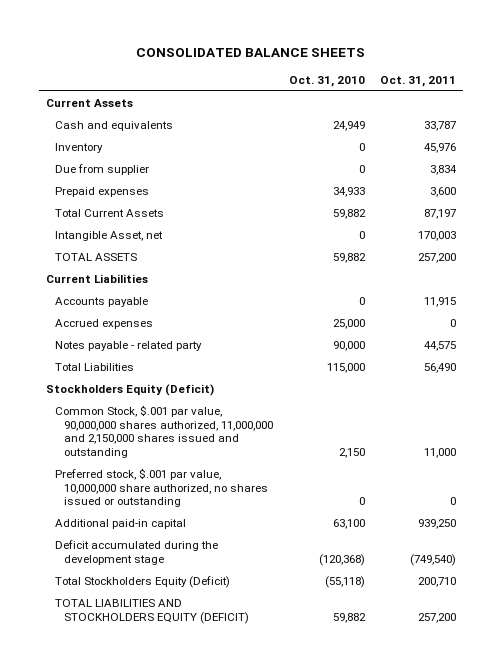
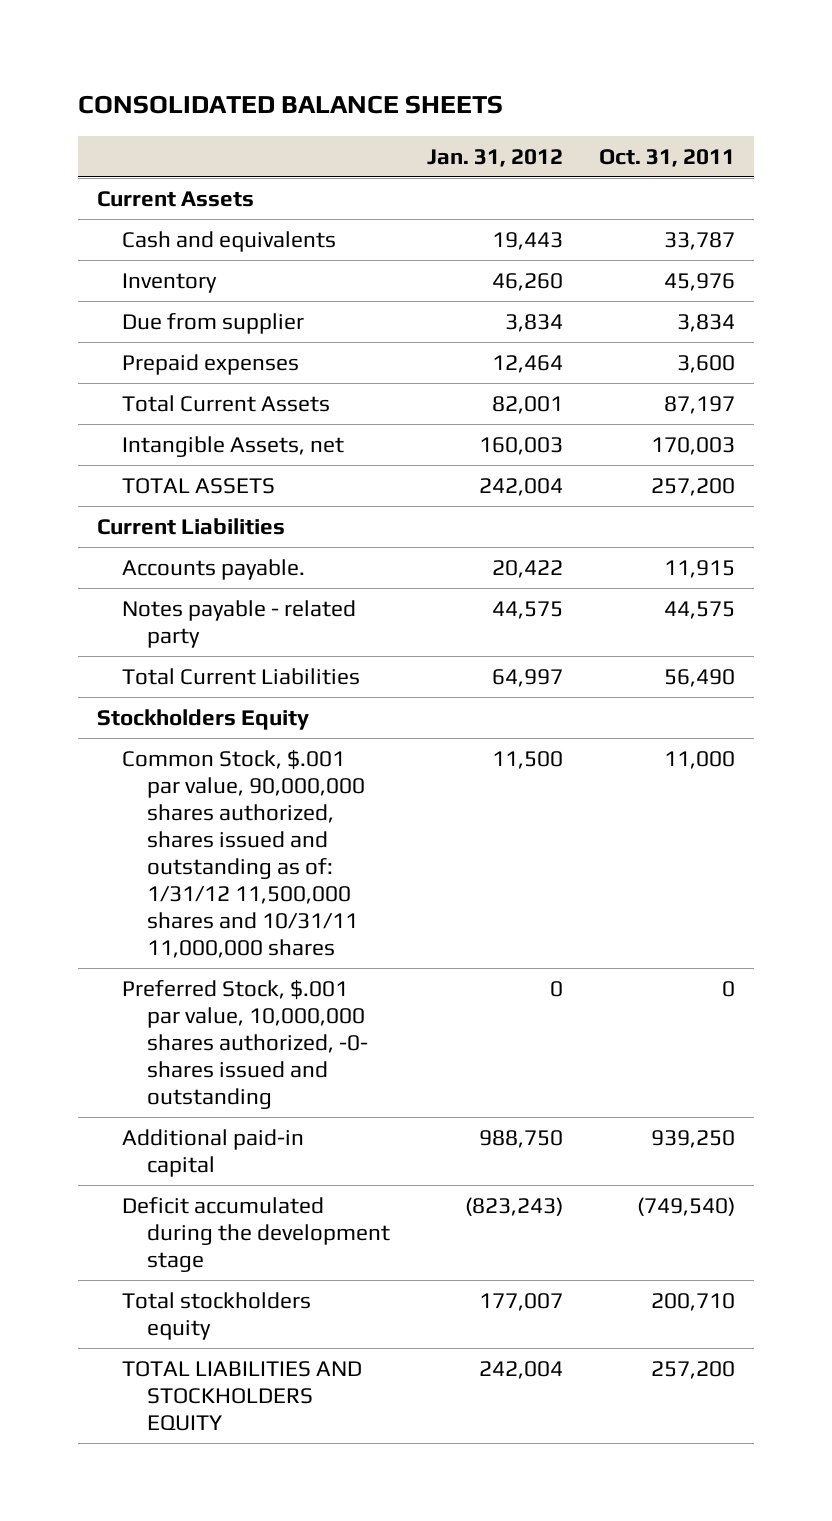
[288,75,365,87] Oct. 31, 2010 -> none
none -> [426,148,563,167] Jan. 31, 2012
[55,231,164,242] Intangible Asset, net -> [121,435,344,457] Intangible Assets, net
[55,319,154,330] Accrued expenses -> none
[55,297,149,308] Accounts payable -> [121,558,305,580] Accounts payable.
[55,363,135,372] Total Liabilities -> [121,667,360,685] Total Current Liabilities
[46,384,215,397] Stockholders Equity (Deficit) -> [96,708,309,730] Stockholders Equity
[55,405,274,458] Common Stock, $.001 par value, 90,000,000 shares authorized, 11,000,000 and 2,150,000 shares issued and outstanding -> [121,749,365,959] Common Stock, $.001 par value, 90,000,000 shares authorized, shares issued and outstanding as of: 1/31/12 11,500,000 shares and 10/31/11 11,000,000 shares
[55,468,269,508] Preferred stock, $.001 par value, 10,000,000 share authorized, no shares issued or outstanding -> [121,979,368,1109] Preferred Stock, $.001 par value, 10,000,000 shares authorized, -0- shares issued and outstanding
[55,576,231,589] Total Stockholders Equity (Deficit) -> [121,1291,311,1340] Total stockholders equity
[55,599,250,624] TOTAL LIABILITIES AND STOCKHOLDERS EQUITY (DEFICIT) -> [121,1360,362,1431] TOTAL LIABILITIES AND STOCKHOLDERS EQUITY

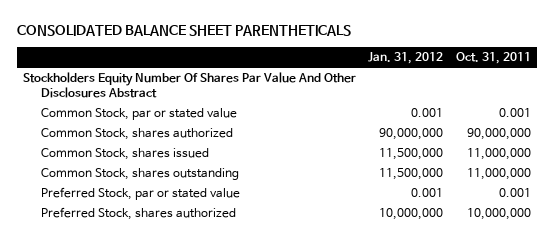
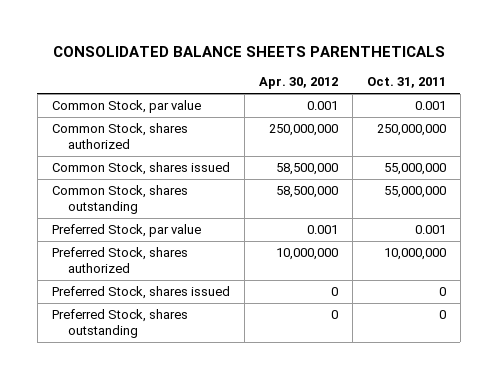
[17,25,352,37] CONSOLIDATED BALANCE SHEET PARENTHETICALS -> [52,46,445,58] CONSOLIDATED BALANCE SHEETS PARENTHETICALS
[368,52,444,65] Jan. 31, 2012 -> none
none -> [258,77,338,90] Apr. 30, 2012
[23,72,357,99] Stockholders Equity Number Of Shares Par Value And Other Disclosures Abstract -> none
[41,108,238,121] Common Stock, par or stated value -> [51,100,201,114] Common Stock, par value
[466,128,531,141] 90,000,000 -> [376,124,446,137] 250,000,000
[466,148,531,161] 11,000,000 -> [383,163,446,176] 55,000,000
[466,168,531,181] 11,000,000 -> [383,186,446,199] 55,000,000
[41,187,241,201] Preferred Stock, par or stated value -> [51,224,201,238] Preferred Stock, par value
none -> [51,286,230,300] Preferred Stock, shares issued
none -> [51,309,188,338] Preferred Stock, shares outstanding

